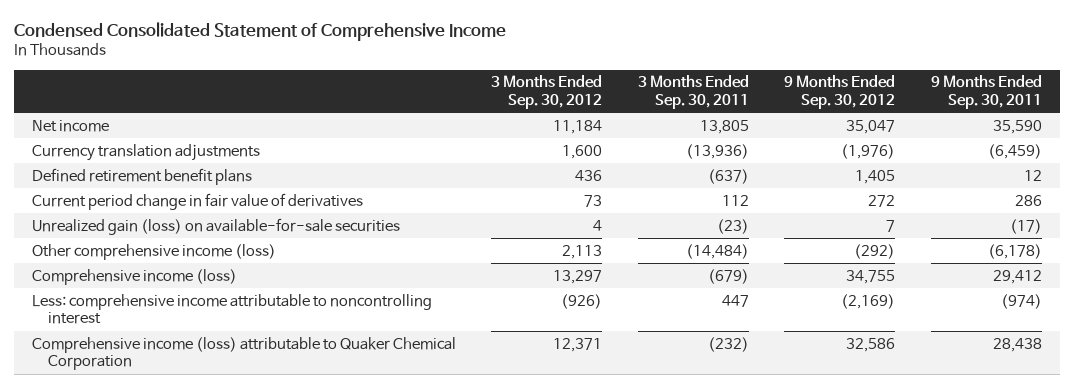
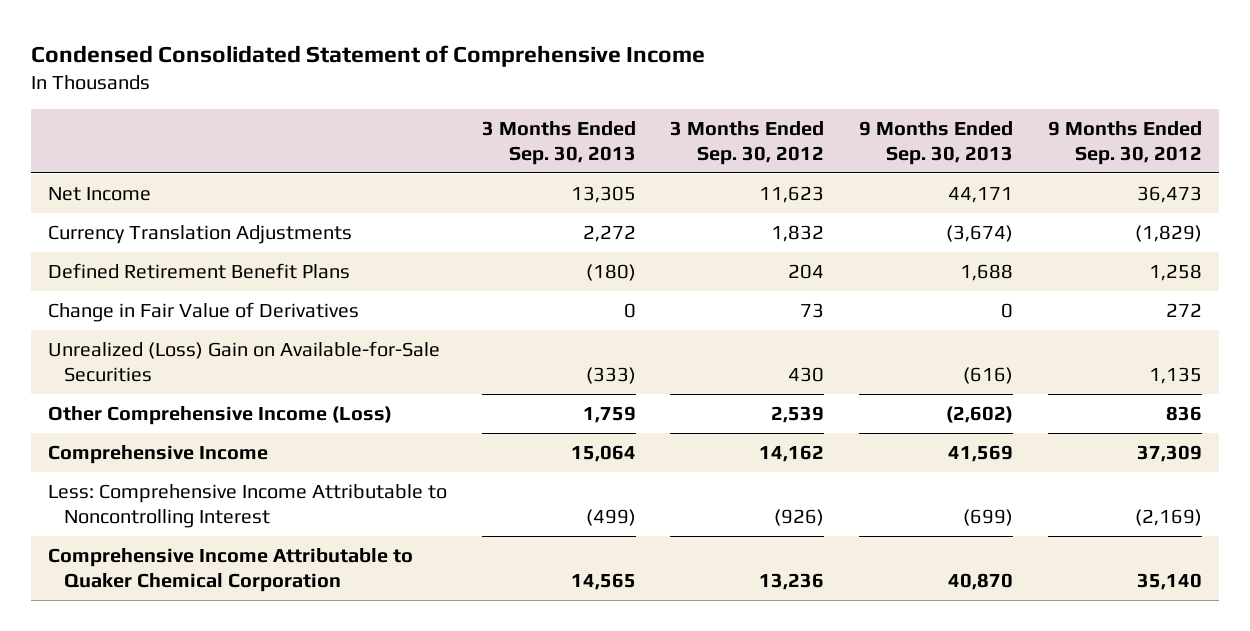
[637,75,749,109] 3 Months Ended Sep. 30, 2011 -> none
[930,75,1042,109] 9 Months Ended Sep. 30, 2011 -> none
none -> [481,120,636,165] 3 Months Ended Sep. 30, 2013
none -> [858,120,1013,165] 9 Months Ended Sep. 30, 2013
[31,119,109,132] Net income -> [48,186,152,201] Net Income
[553,119,603,134] 11,184 -> [759,185,825,203] 11,623
[846,119,896,134] 35,047 -> [1136,185,1202,203] 36,473
[31,143,260,161] Currency translation adjustments -> [48,224,353,244] Currency Translation Adjustments
[562,144,603,159] 1,600 -> [771,224,825,242] 1,832
[841,143,896,159] (1,976) -> [1134,224,1202,242] (1,829)
[31,167,252,185] Defined retirement benefit plans -> [48,262,351,279] Defined Retirement Benefit Plans
[575,169,603,181] 436 -> [788,263,825,279] 204
[855,169,896,184] 1,405 -> [1148,263,1202,281] 1,258
[31,192,363,210] Current period change in fair value of derivatives -> [48,301,360,322] Change in Fair Value of Derivatives
[31,217,400,235] Unrealized gain (loss) on available-for-sale securities -> [48,340,441,382] Unrealized (Loss) Gain on Available-for-Sale Securities
[593,219,603,231] 4 -> [788,366,825,382] 430
[886,219,896,232] 7 -> [1148,366,1202,384] 1,135
[31,243,276,260] Other comprehensive income (loss) -> [48,405,393,425] Other Comprehensive Income (Loss)
[562,244,603,259] 2,113 -> [771,405,825,423] 2,539
[854,243,896,259] (292) -> [1165,405,1202,421] 836
[31,268,237,285] Comprehensive income (loss) -> [48,444,269,464] Comprehensive Income
[553,269,603,284] 13,297 -> [759,444,825,462] 14,162
[846,269,896,284] 34,755 -> [1136,444,1202,462] 37,309
[31,293,432,325] Less: comprehensive income attributable to noncontrolling interest -> [48,483,448,528] Less: Comprehensive Income Attributable to Noncontrolling Interest
[31,336,456,371] Comprehensive income (loss) attributable to Quaker Chemical Corporation -> [48,547,414,592] Comprehensive Income Attributable to Quaker Chemical Corporation
[553,337,603,352] 12,371 -> [759,572,825,590] 13,236
[846,337,896,352] 32,586 -> [1136,572,1202,590] 35,140

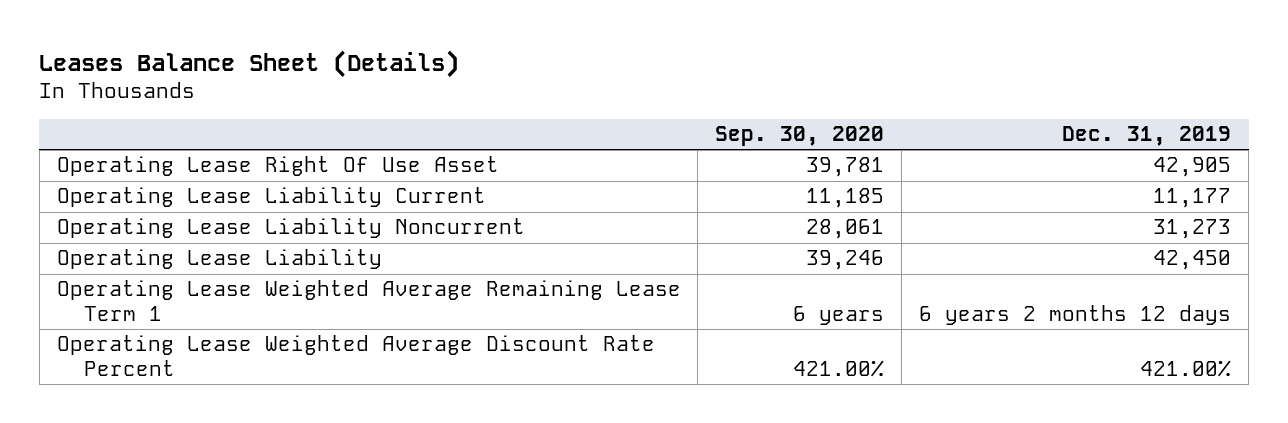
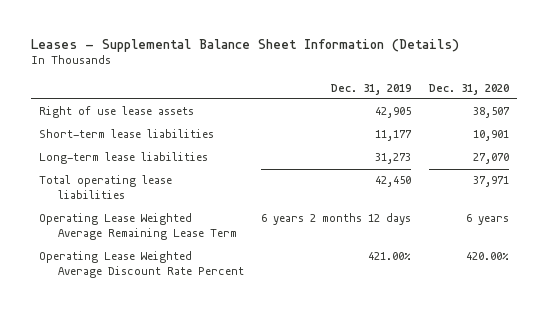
[39,49,460,78] Leases Balance Sheet (Details) -> [30,38,459,52] Leases - Supplemental Balance Sheet Information (Details)
[715,126,885,147] Sep. 30, 2020 -> none
none -> [428,83,509,95] Dec. 31, 2020
[56,156,499,177] Operating Lease Right Of Use Asset -> [39,106,195,119] Right of use lease assets
[56,187,486,208] Operating Lease Liability Current -> [39,129,215,139] Short-term lease liabilities
[56,218,525,239] Operating Lease Liability Noncurrent -> [39,152,209,165] Long-term lease liabilities
[56,249,382,270] Operating Lease Liability -> [39,175,173,200] Total operating lease liabilities
[56,280,681,322] Operating Lease Weighted Average Remaining Lease Term 1 -> [39,213,237,241] Operating Lease Weighted Average Remaining Lease Term

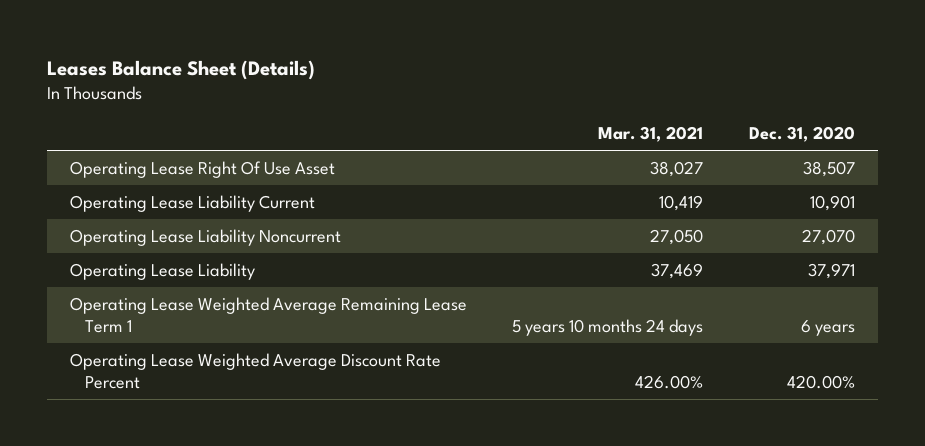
[30,38,459,52] Leases - Supplemental Balance Sheet Information (Details) -> [46,59,315,80] Leases Balance Sheet (Details)
[331,83,412,95] Dec. 31, 2019 -> none
none -> [598,126,704,143] Mar. 31, 2021
[39,106,195,119] Right of use lease assets -> [69,160,335,178] Operating Lease Right Of Use Asset
[39,129,215,139] Short-term lease liabilities -> [69,194,315,212] Operating Lease Liability Current
[39,152,209,165] Long-term lease liabilities -> [69,228,341,246] Operating Lease Liability Noncurrent
[39,175,173,200] Total operating lease liabilities -> [69,262,255,280] Operating Lease Liability
[39,213,237,241] Operating Lease Weighted Average Remaining Lease Term -> [69,296,467,333] Operating Lease Weighted Average Remaining Lease Term 1

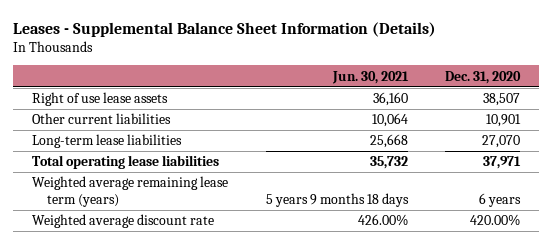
[46,59,315,80] Leases Balance Sheet (Details) -> [13,22,437,38] Leases - Supplemental Balance Sheet Information (Details)
[598,126,704,143] Mar. 31, 2021 -> none
none -> [331,70,409,84] Jun. 30, 2021
[69,160,335,178] Operating Lease Right Of Use Asset -> [32,92,169,107] Right of use lease assets
[69,194,315,212] Operating Lease Liability Current -> [32,113,172,125] Other current liabilities
[69,228,341,246] Operating Lease Liability Noncurrent -> [32,134,183,149] Long-term lease liabilities
[69,262,255,280] Operating Lease Liability -> [32,155,220,170] Total operating lease liabilities
[69,296,467,333] Operating Lease Weighted Average Remaining Lease Term 1 -> [32,176,229,207] Weighted average remaining lease term (years)
[69,352,441,389] Operating Lease Weighted Average Discount Rate Percent -> [32,214,215,229] Weighted average discount rate

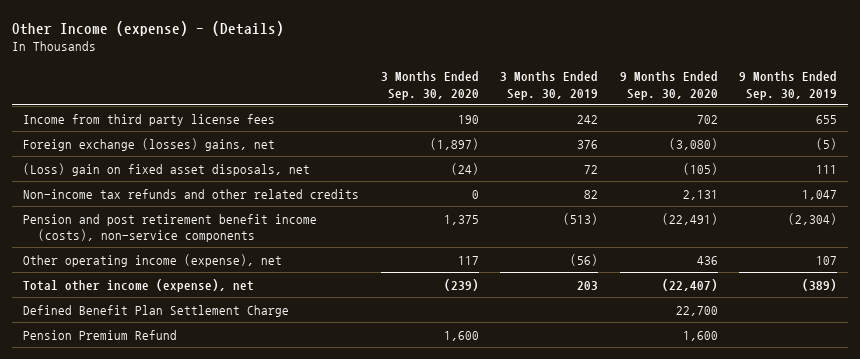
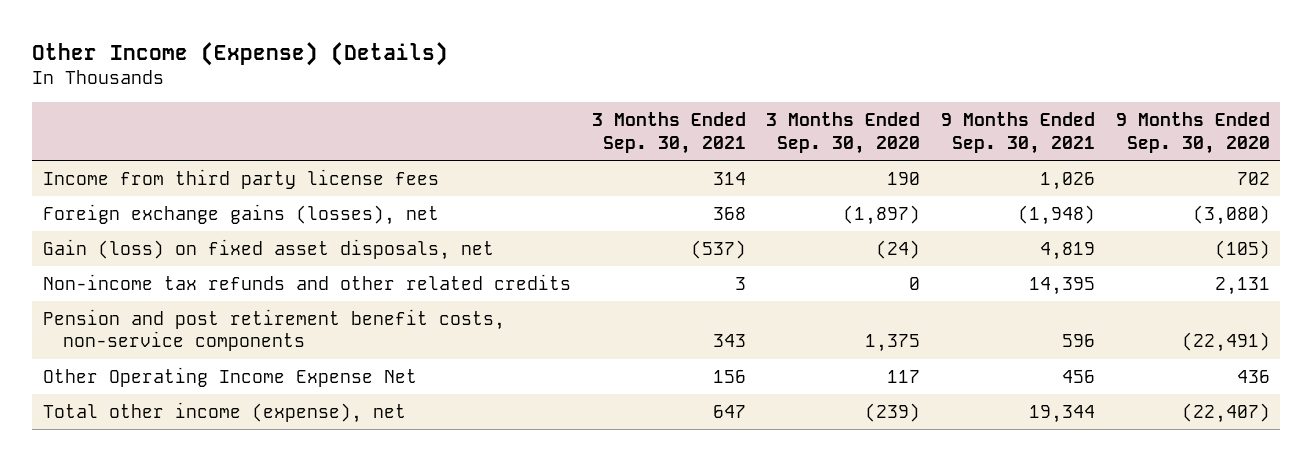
[12,20,285,36] Other Income (expense) - (Details) -> [32,42,449,67] Other Income (Expense) (Details)
[500,71,599,100] 3 Months Ended Sep. 30, 2019 -> none
[739,71,838,100] 9 Months Ended Sep. 30, 2019 -> none
none -> [591,112,746,154] 3 Months Ended Sep. 30, 2021
none -> [941,112,1096,154] 9 Months Ended Sep. 30, 2021
[23,137,276,151] Foreign exchange (losses) gains, net -> [42,203,439,225] Foreign exchange gains (losses), net
[23,162,311,176] (Loss) gain on fixed asset disposals, net -> [42,238,494,260] Gain (loss) on fixed asset disposals, net
[23,213,318,243] Pension and post retirement benefit income (costs), non-service components -> [42,308,505,352] Pension and post retirement benefit costs, non-service components
[23,253,283,267] Other operating income (expense), net -> [42,366,417,387] Other Operating Income Expense Net
[23,304,290,317] Defined Benefit Plan Settlement Charge -> none
[23,329,178,340] Pension Premium Refund -> none

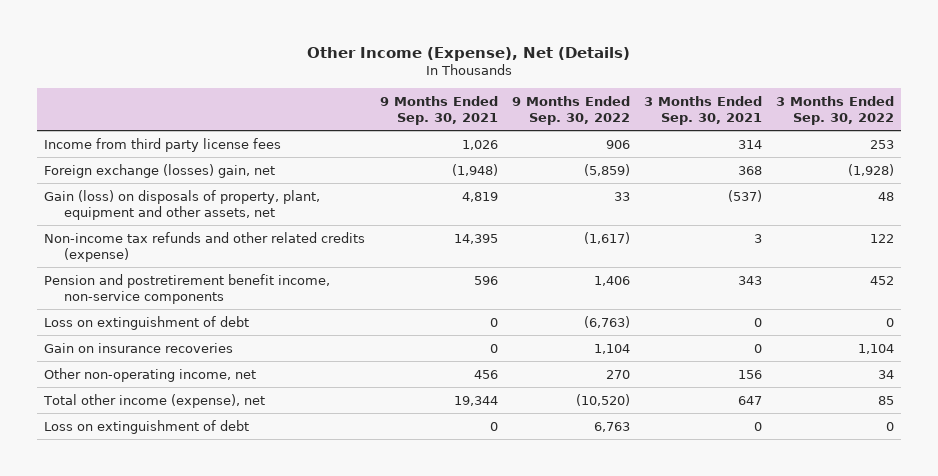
[32,42,449,67] Other Income (Expense) (Details) -> [307,46,631,61] Other Income (Expense), Net (Details)
[766,112,921,154] 3 Months Ended Sep. 30, 2020 -> none
[1115,112,1270,154] 9 Months Ended Sep. 30, 2020 -> none
none -> [511,95,630,125] 9 Months Ended Sep. 30, 2022
none -> [775,95,894,125] 3 Months Ended Sep. 30, 2022
[42,203,439,225] Foreign exchange gains (losses), net -> [44,163,276,178] Foreign exchange (losses) gain, net
[42,238,494,260] Gain (loss) on fixed asset disposals, net -> [44,189,321,220] Gain (loss) on disposals of property, plant, equipment and other assets, net
[42,273,571,290] Non-income tax refunds and other related credits -> [44,231,366,262] Non-income tax refunds and other related credits (expense)
[42,308,505,352] Pension and post retirement benefit costs, non-service components -> [44,273,331,304] Pension and postretirement benefit income, non-service components
none -> [44,315,250,330] Loss on extinguishment of debt
none -> [44,342,234,353] Gain on insurance recoveries
[42,366,417,387] Other Operating Income Expense Net -> [44,367,257,382] Other non-operating income, net
none -> [44,419,250,434] Loss on extinguishment of debt

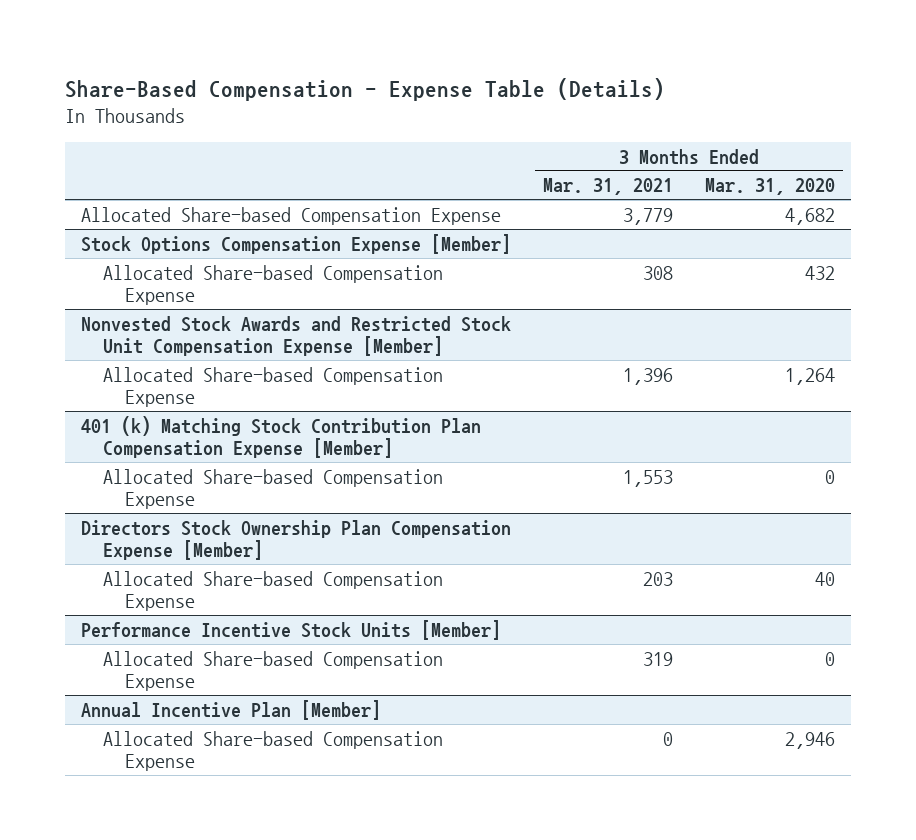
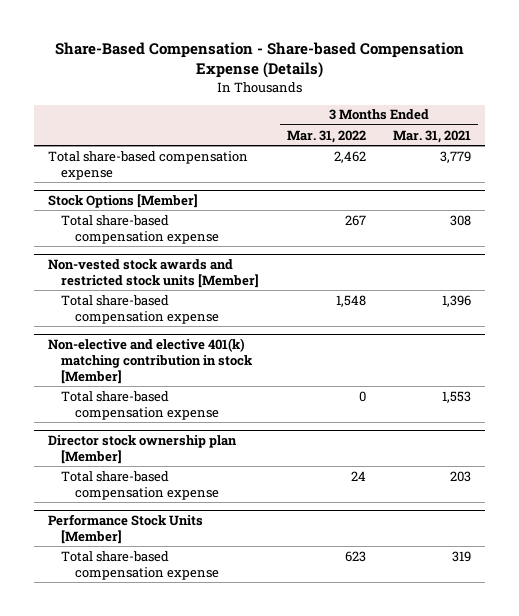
[65,77,666,101] Share-Based Compensation - Expense Table (Details) -> [54,42,464,79] Share-Based Compensation - Share-based Compensation Expense (Details)
[704,178,835,196] Mar. 31, 2020 -> none
none -> [286,129,366,143] Mar. 31, 2022
[81,699,382,720] Annual Incentive Plan [Member] -> none
[102,730,443,772] Allocated Share-based Compensation Expense -> none
[81,206,502,225] Allocated Share-based Compensation Expense -> [48,150,249,180] Total share-based compensation expense
[81,233,512,254] Stock Options Compensation Expense [Member] -> [48,193,199,208] Stock Options [Member]
[102,264,443,306] Allocated Share-based Compensation Expense -> [61,214,219,244] Total share-based compensation expense
[81,315,512,357] Nonvested Stock Awards and Restricted Stock Unit Compensation Expense [Member] -> [48,258,260,288] Non-vested stock awards and restricted stock units [Member]
[102,366,443,408] Allocated Share-based Compensation Expense -> [61,294,219,324] Total share-based compensation expense
[81,415,482,459] 401 (k) Matching Stock Contribution Plan Compensation Expense [Member] -> [48,337,254,384] Non-elective and elective 401(k) matching contribution in stock [Member]
[102,468,443,510] Allocated Share-based Compensation Expense -> [61,390,219,420] Total share-based compensation expense
[81,519,512,561] Directors Stock Ownership Plan Compensation Expense [Member] -> [48,434,238,464] Director stock ownership plan [Member]
[102,570,443,612] Allocated Share-based Compensation Expense -> [61,470,219,500] Total share-based compensation expense
[81,619,502,640] Performance Incentive Stock Units [Member] -> [48,513,204,544] Performance Stock Units [Member]
[102,650,443,692] Allocated Share-based Compensation Expense -> [61,550,219,580] Total share-based compensation expense

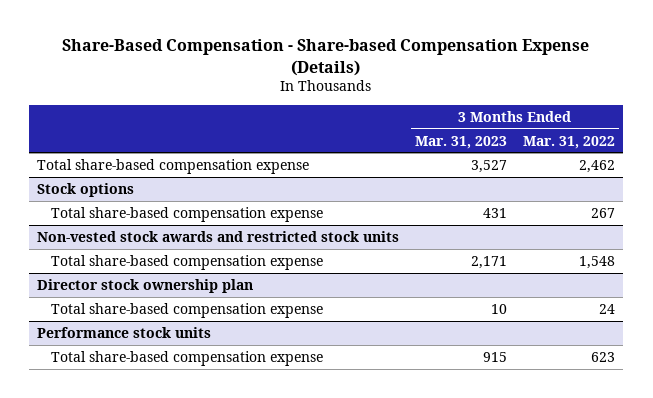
[393,129,472,143] Mar. 31, 2021 -> none
none -> [415,135,508,149] Mar. 31, 2023
[48,193,199,208] Stock Options [Member] -> [37,182,135,197] Stock options
[48,258,260,288] Non-vested stock awards and restricted stock units [Member] -> [37,230,400,242] Non-vested stock awards and restricted stock units
[48,337,254,384] Non-elective and elective 401(k) matching contribution in stock [Member] -> none
[61,390,219,420] Total share-based compensation expense -> none
[48,434,238,464] Director stock ownership plan [Member] -> [37,278,254,293] Director stock ownership plan
[48,513,204,544] Performance Stock Units [Member] -> [37,326,212,338] Performance stock units

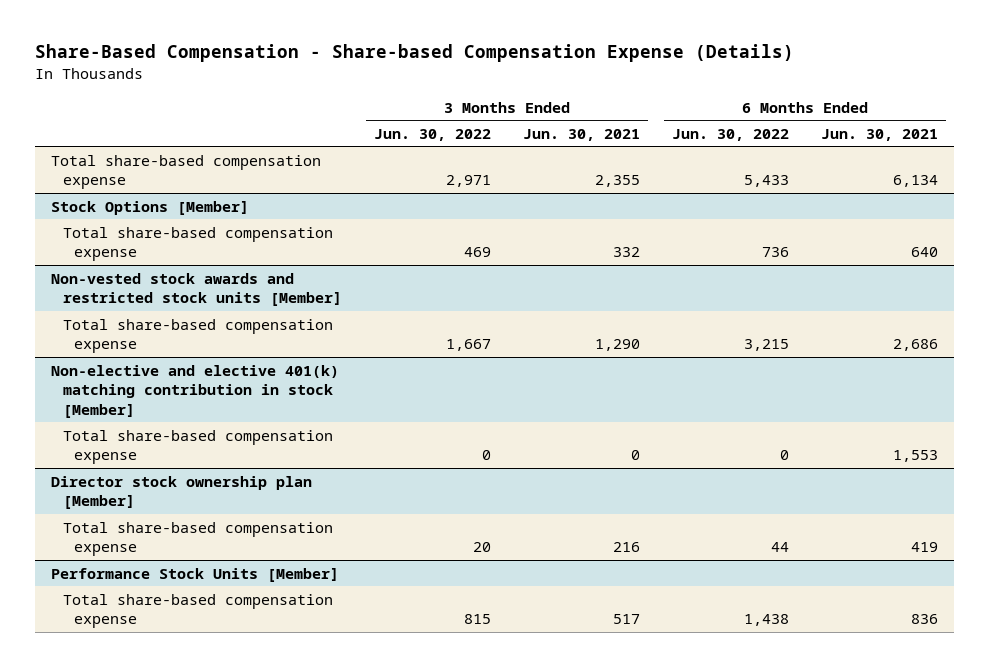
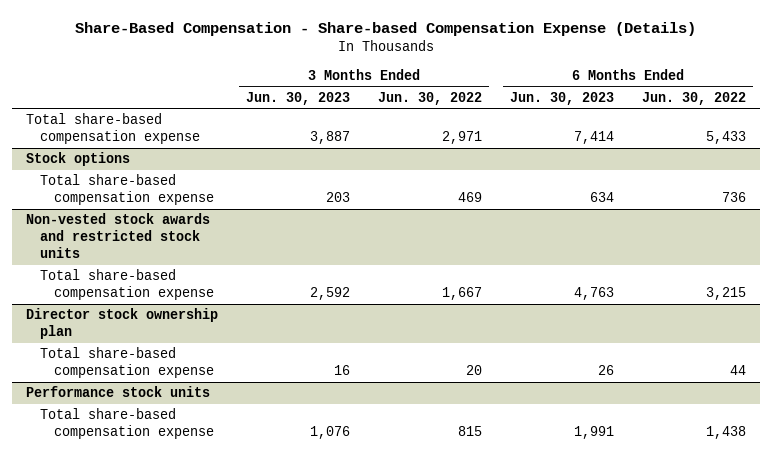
[522,128,640,141] Jun. 30, 2021 -> none
[821,128,939,141] Jun. 30, 2021 -> none
none -> [246,91,351,105] Jun. 30, 2023
none -> [510,91,615,105] Jun. 30, 2023
[50,200,249,215] Stock Options [Member] -> [25,152,130,167] Stock options
[50,272,342,307] Non-vested stock awards and restricted stock units [Member] -> [25,213,210,259] Non-vested stock awards and restricted stock units
[50,364,339,418] Non-elective and elective 401(k) matching contribution in stock [Member] -> none
[62,429,333,465] Total share-based compensation expense -> none
[50,475,312,510] Director stock ownership plan [Member] -> [25,308,218,340] Director stock ownership plan
[50,567,339,582] Performance Stock Units [Member] -> [25,386,210,398] Performance stock units

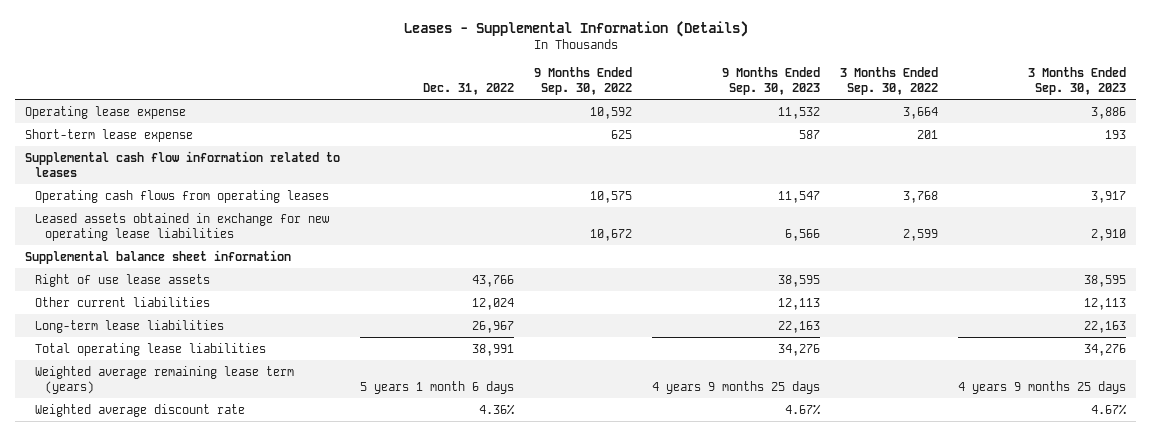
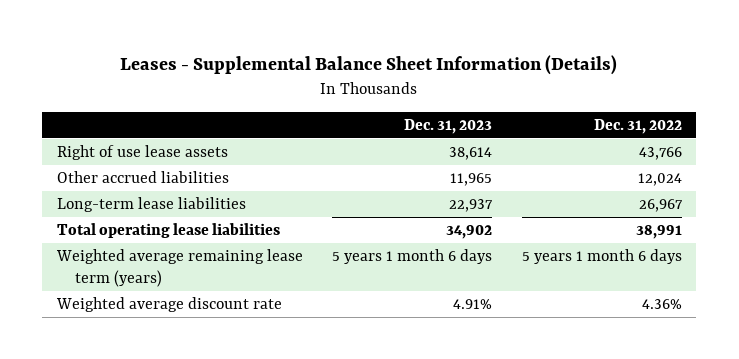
[403,21,748,38] Leases - Supplemental Information (Details) -> [120,54,618,75] Leases - Supplemental Balance Sheet Information (Details)
[534,67,633,95] 9 Months Ended Sep. 30, 2022 -> none
[722,67,821,95] 9 Months Ended Sep. 30, 2023 -> none
[840,67,939,95] 3 Months Ended Sep. 30, 2022 -> none
[1028,67,1127,95] 3 Months Ended Sep. 30, 2023 -> none
none -> [404,118,493,134] Dec. 31, 2023
[24,105,186,119] Operating lease expense -> none
[24,128,193,142] Short-term lease expense -> none
[24,150,340,177] Supplemental cash flow information related to leases -> none
[35,189,330,203] Operating cash flows from operating leases -> none
[35,212,330,241] Leased assets obtained in exchange for new operating lease liabilities -> none
[24,249,291,264] Supplemental balance sheet information -> none
[35,296,211,307] Other current liabilities -> [57,171,230,184] Other accrued liabilities

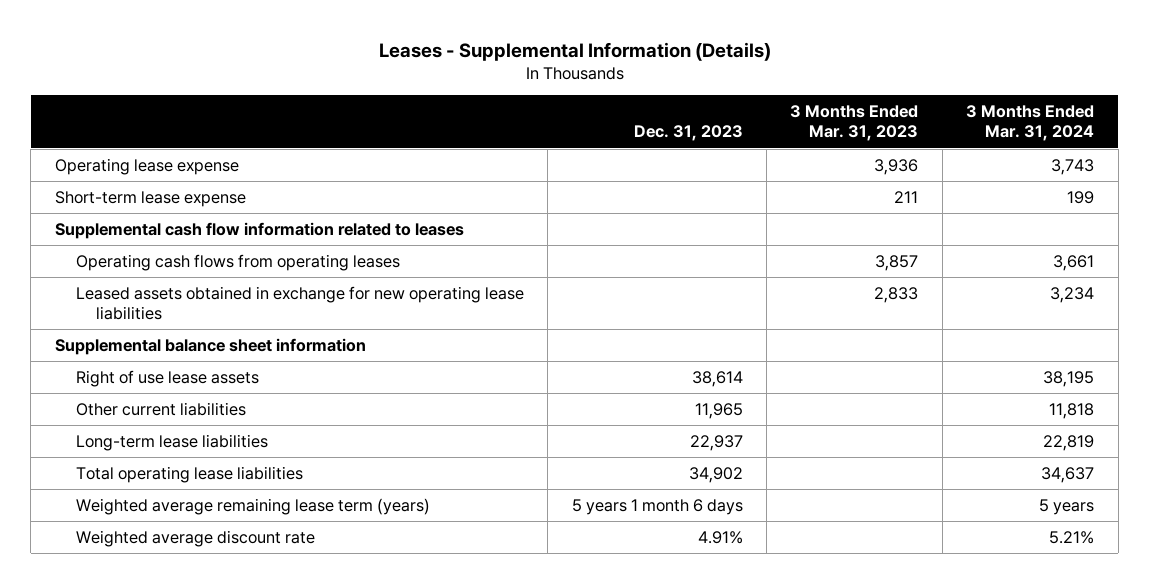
[120,54,618,75] Leases - Supplemental Balance Sheet Information (Details) -> [378,41,771,61] Leases - Supplemental Information (Details)
[593,118,682,134] Dec. 31, 2022 -> none
none -> [790,105,919,142] 3 Months Ended Mar. 31, 2023
none -> [966,105,1095,142] 3 Months Ended Mar. 31, 2024
none -> [54,157,239,175] Operating lease expense
none -> [54,190,246,207] Short-term lease expense
none -> [54,221,464,239] Supplemental cash flow information related to leases
none -> [75,253,400,271] Operating cash flows from operating leases
none -> [75,285,524,321] Leased assets obtained in exchange for new operating lease liabilities
none -> [54,337,366,355] Supplemental balance sheet information
[57,171,230,184] Other accrued liabilities -> [75,401,246,416] Other current liabilities

